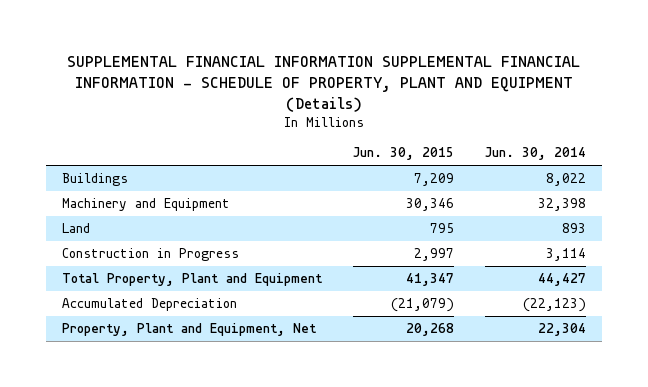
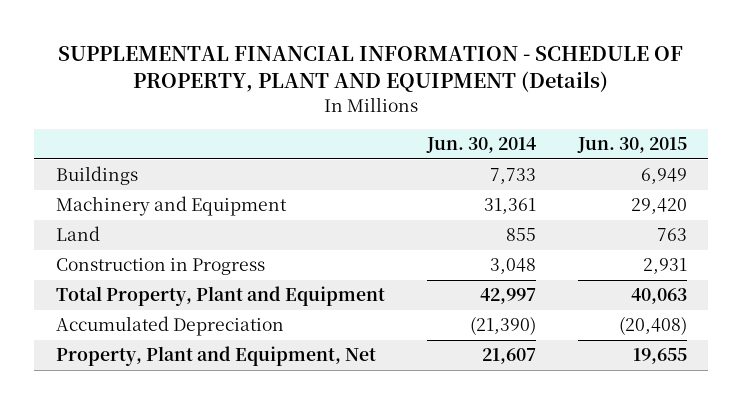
[67,56,581,112] SUPPLEMENTAL FINANCIAL INFORMATION SUPPLEMENTAL FINANCIAL INFORMATION - SCHEDULE OF PROPERTY, PLANT AND EQUIPMENT (Details) -> [58,46,684,93] SUPPLEMENTAL FINANCIAL INFORMATION - SCHEDULE OF PROPERTY, PLANT AND EQUIPMENT (Details)
[414,173,455,187] 7,209 -> [641,168,688,185] 6,949
[546,173,587,187] 8,022 -> [489,168,536,185] 7,733
[406,198,455,212] 30,346 -> [631,198,688,215] 29,420
[538,198,587,212] 32,398 -> [483,198,536,215] 31,361
[430,223,455,234] 795 -> [657,228,688,242] 763
[562,223,587,234] 893 -> [505,228,536,242] 855
[414,248,455,262] 2,997 -> [643,258,688,275] 2,931
[546,248,587,262] 3,114 -> [489,258,536,275] 3,048
[406,273,455,287] 41,347 -> [631,288,688,305] 40,063
[538,273,587,287] 44,427 -> [479,288,536,305] 42,997
[391,298,455,313] (21,079) -> [619,316,688,336] (20,408)
[523,298,587,313] (22,123) -> [469,316,536,336] (21,390)
[406,323,455,337] 20,268 -> [633,348,688,365] 19,655
[538,323,587,337] 22,304 -> [481,348,536,365] 21,607

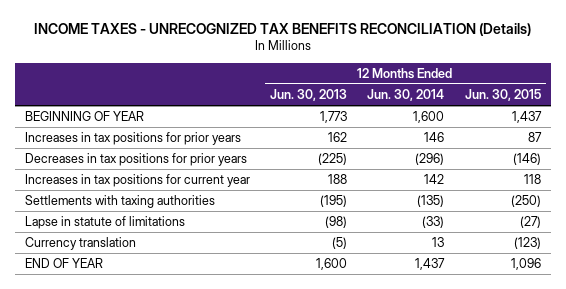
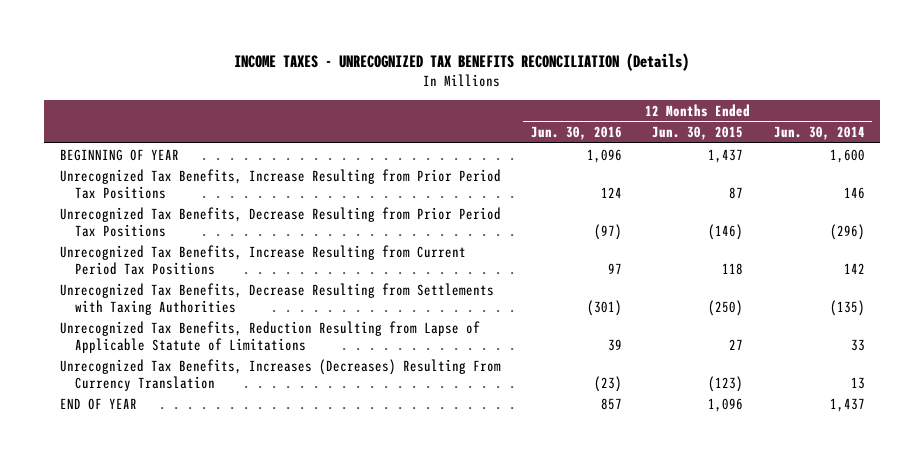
[270,89,348,102] Jun. 30, 2013 -> none
none -> [530,126,622,141] Jun. 30, 2016
[24,132,241,146] Increases in tax positions for prior years -> [59,168,501,199] Unrecognized Tax Benefits, Increase Resulting from Prior Period Tax Positions
[24,153,247,167] Decreases in tax positions for prior years -> [59,206,501,237] Unrecognized Tax Benefits, Decrease Resulting from Prior Period Tax Positions
[24,174,250,188] Increases in tax positions for current year -> [59,244,466,275] Unrecognized Tax Benefits, Increase Resulting from Current Period Tax Positions
[24,195,215,209] Settlements with taxing authorities -> [59,282,494,315] Unrecognized Tax Benefits, Decrease Resulting from Settlements with Taxing Authorities
[24,216,185,230] Lapse in statute of limitations -> [59,320,480,353] Unrecognized Tax Benefits, Reduction Resulting from Lapse of Applicable Statute of Limitations
[422,216,445,229] (33) -> [850,338,865,351] 33
[519,216,541,229] (27) -> [729,338,744,350] 27
[24,237,136,251] Currency translation -> [59,358,501,391] Unrecognized Tax Benefits, Increases (Decreases) Resulting From Currency Translation

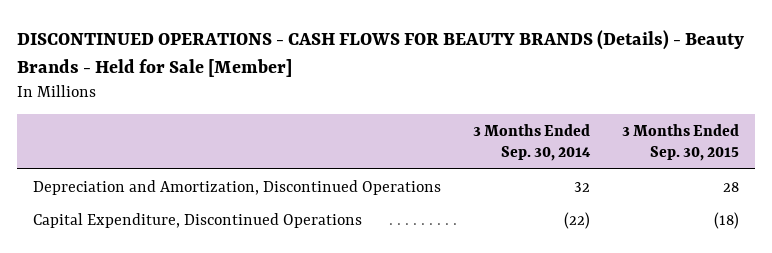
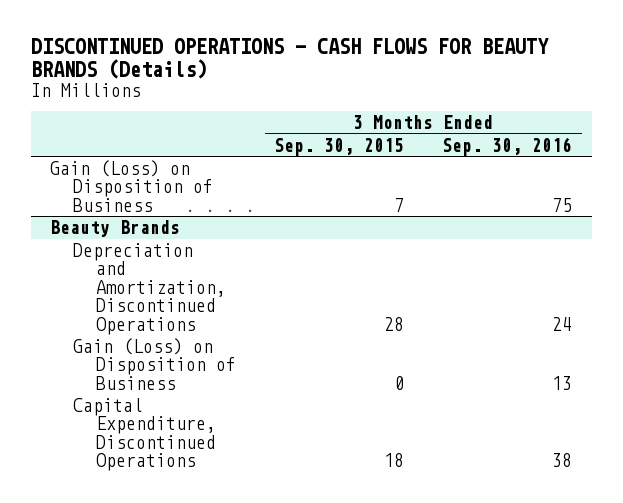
[17,29,745,77] DISCONTINUED OPERATIONS - CASH FLOWS FOR BEAUTY BRANDS (Details) - Beauty Brands - Held for Sale [Member] -> [31,37,550,79] DISCONTINUED OPERATIONS - CASH FLOWS FOR BEAUTY BRANDS (Details)
[472,123,591,162] 3 Months Ended Sep. 30, 2014 -> none
none -> [442,136,573,156] Sep. 30, 2016
none -> [50,160,214,212] Gain (Loss) on Disposition of Business
none -> [50,220,181,238] Beauty Brands
none -> [73,338,237,390] Gain (Loss) on Disposition of Business
[713,211,739,229] (18) -> [384,453,405,468] 18

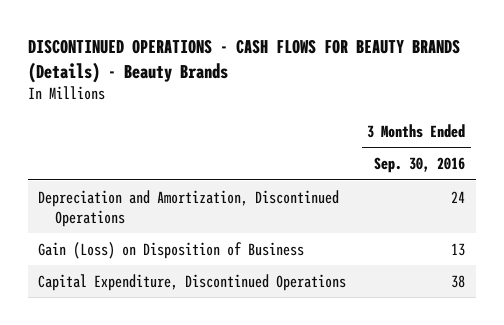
[31,37,550,79] DISCONTINUED OPERATIONS - CASH FLOWS FOR BEAUTY BRANDS (Details) -> [27,38,460,83] DISCONTINUED OPERATIONS - CASH FLOWS FOR BEAUTY BRANDS (Details) - Beauty Brands
[274,137,405,156] Sep. 30, 2015 -> none
[50,160,214,212] Gain (Loss) on Disposition of Business -> none
[50,220,181,238] Beauty Brands -> none

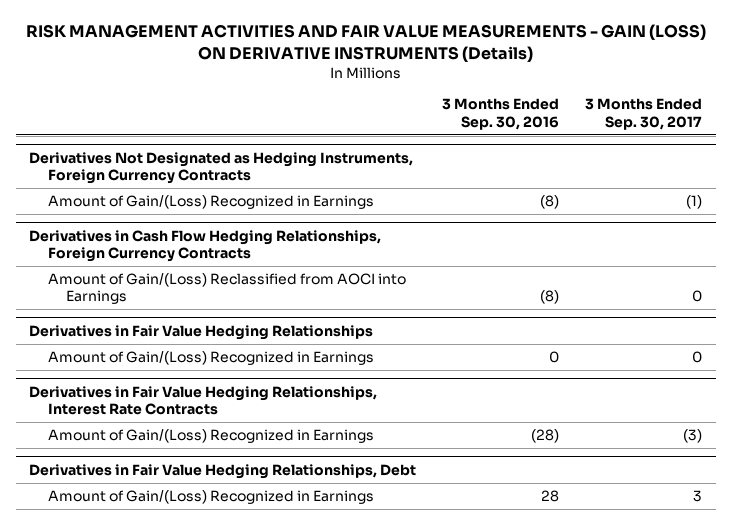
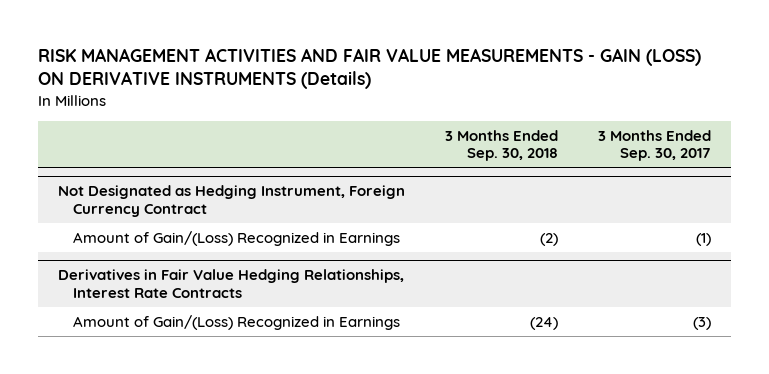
[442,98,560,130] 3 Months Ended Sep. 30, 2016 -> none
none -> [445,129,559,162] 3 Months Ended Sep. 30, 2018
[29,151,414,184] Derivatives Not Designated as Hedging Instruments, Foreign Currency Contracts -> [58,185,406,217] Not Designated as Hedging Instrument, Foreign Currency Contract
[29,229,382,262] Derivatives in Cash Flow Hedging Relationships, Foreign Currency Contracts -> none
[47,273,406,305] Amount of Gain/(Loss) Reclassified from AOCI into Earnings -> none
[29,324,374,340] Derivatives in Fair Value Hedging Relationships -> none
[47,351,374,366] Amount of Gain/(Loss) Recognized in Earnings -> none
[29,463,417,479] Derivatives in Fair Value Hedging Relationships, Debt -> none
[47,490,374,505] Amount of Gain/(Loss) Recognized in Earnings -> none

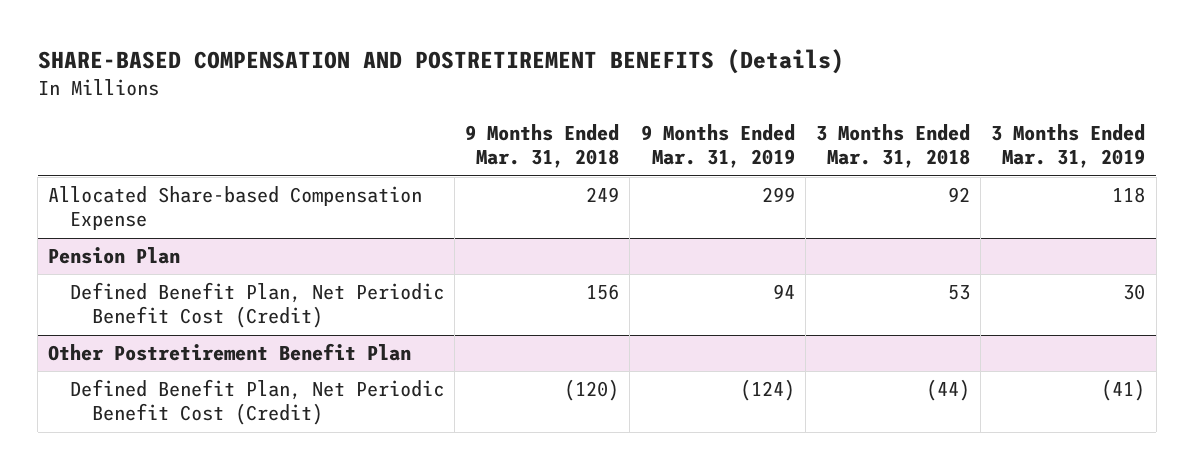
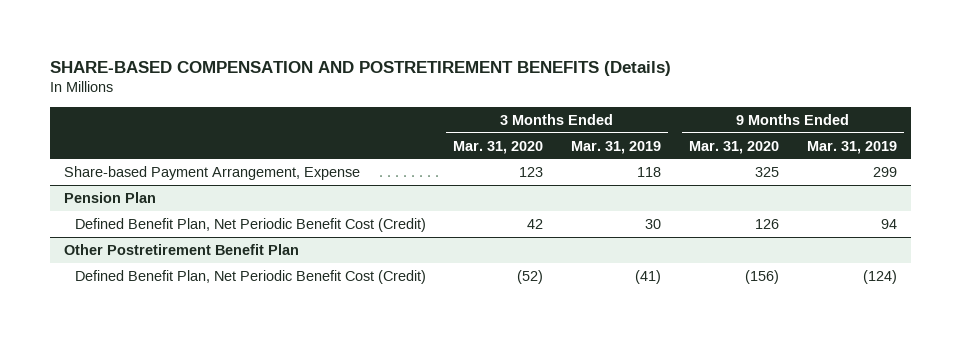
[465,124,620,169] 9 Months Ended Mar. 31, 2018 -> none
[816,124,971,169] 3 Months Ended Mar. 31, 2018 -> none
none -> [453,140,544,154] Mar. 31, 2020
none -> [689,140,780,154] Mar. 31, 2020
[48,186,423,231] Allocated Share-based Compensation Expense -> [63,165,360,180] Share-based Payment Arrangement, Expense

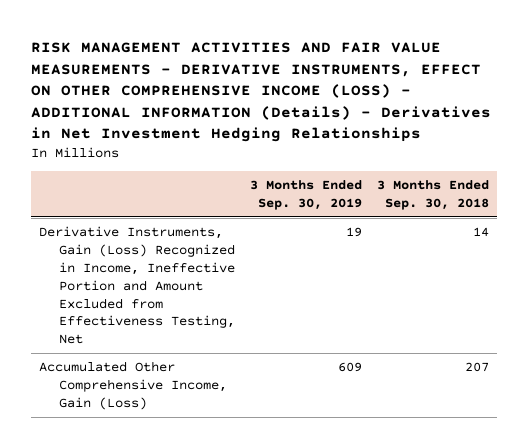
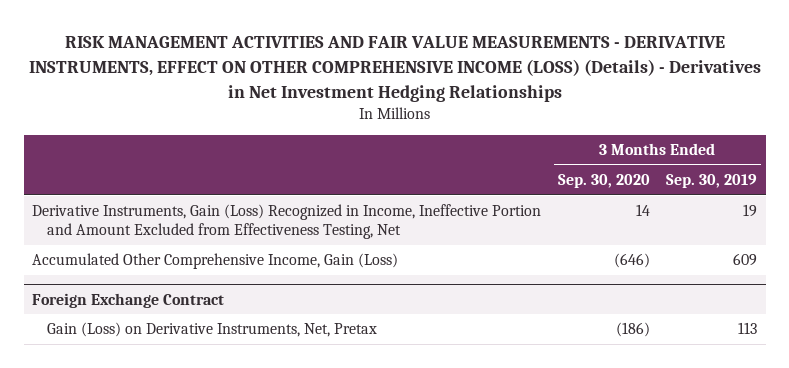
[31,42,492,143] RISK MANAGEMENT ACTIVITIES AND FAIR VALUE MEASUREMENTS - DERIVATIVE INSTRUMENTS, EFFECT ON OTHER COMPREHENSIVE INCOME (LOSS) - ADDITIONAL INFORMATION (Details) - Derivatives in Net Investment Hedging Relationships -> [28,36,761,102] RISK MANAGEMENT ACTIVITIES AND FAIR VALUE MEASUREMENTS - DERIVATIVE INSTRUMENTS, EFFECT ON OTHER COMPREHENSIVE INCOME (LOSS) (Details) - Derivatives in Net Investment Hedging Relationships
[377,179,490,210] 3 Months Ended Sep. 30, 2018 -> none
none -> [557,173,650,188] Sep. 30, 2020
none -> [32,292,225,308] Foreign Exchange Contract
none -> [47,322,378,338] Gain (Loss) on Derivative Instruments, Net, Pretax

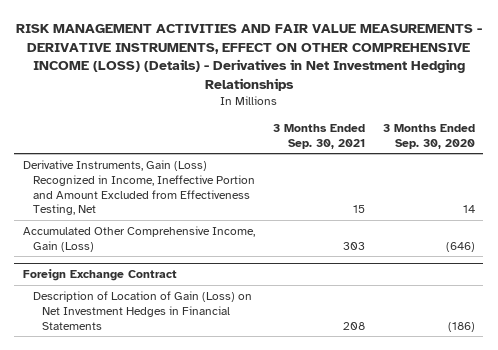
[666,173,758,188] Sep. 30, 2019 -> none
none -> [272,123,365,149] 3 Months Ended Sep. 30, 2021
[47,322,378,338] Gain (Loss) on Derivative Instruments, Net, Pretax -> [32,290,252,330] Description of Location of Gain (Loss) on Net Investment Hedges in Financial Statements

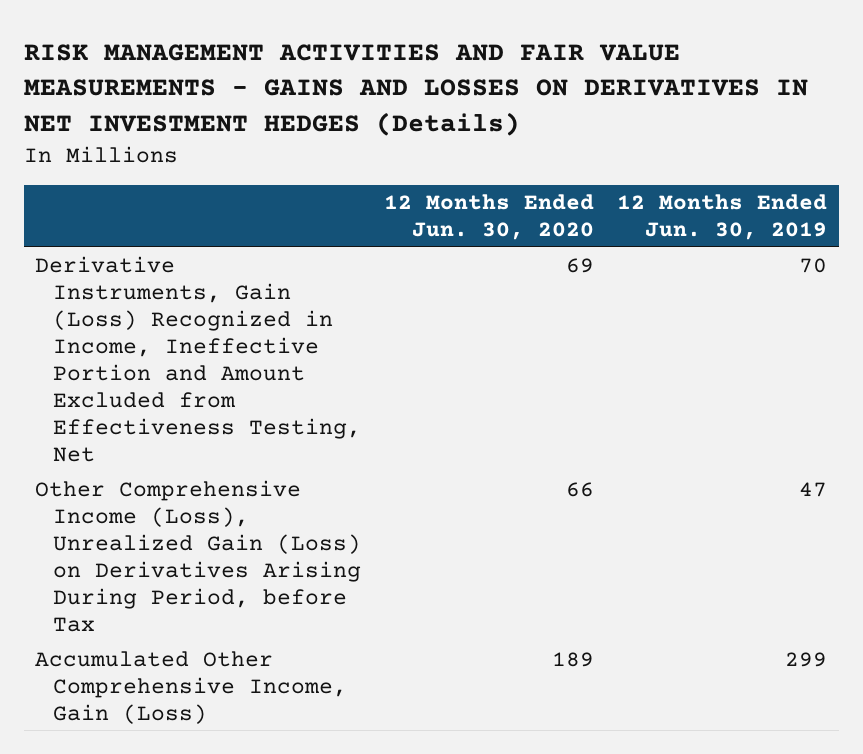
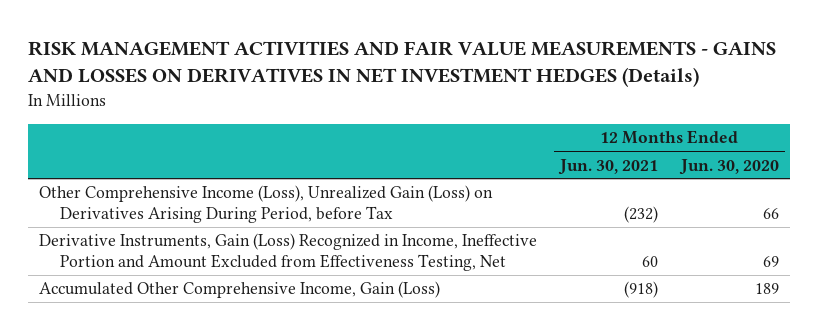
[617,194,828,241] 12 Months Ended Jun. 30, 2019 -> none
none -> [558,158,659,175] Jun. 30, 2021
[35,255,361,463] Derivative Instruments, Gain (Loss) Recognized in Income, Ineffective Portion and Amount Excluded from Effectiveness Testing, Net -> [39,233,538,271] Derivative Instruments, Gain (Loss) Recognized in Income, Ineffective Portion and Amount Excluded from Effectiveness Testing, Net

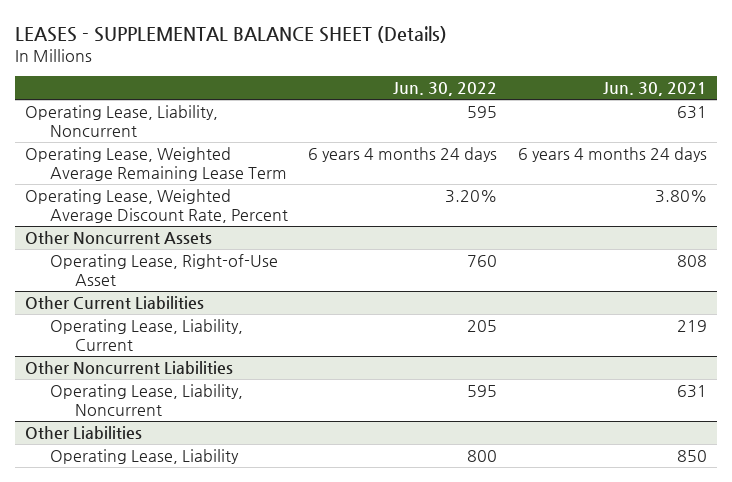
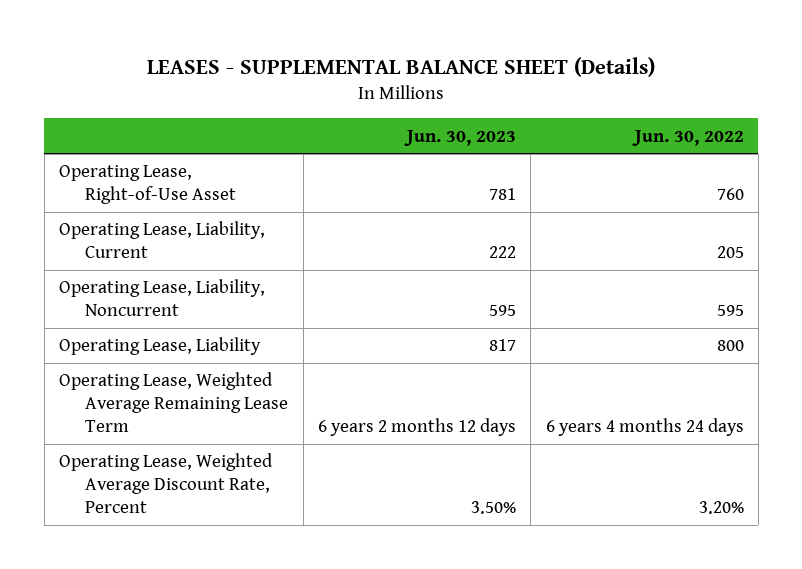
[602,82,707,97] Jun. 30, 2021 -> none
none -> [404,129,517,146] Jun. 30, 2023
[25,105,219,137] Operating Lease, Liability, Noncurrent -> none
[25,231,213,246] Other Noncurrent Assets -> none
[25,296,205,310] Other Current Liabilities -> none
[25,361,234,376] Other Noncurrent Liabilities -> none
[25,426,143,440] Other Liabilities -> none
[25,147,288,181] Operating Lease, Weighted Average Remaining Lease Term -> [58,372,289,433] Operating Lease, Weighted Average Remaining Lease Term
[25,189,289,223] Operating Lease, Weighted Average Discount Rate, Percent -> [58,453,273,514] Operating Lease, Weighted Average Discount Rate, Percent

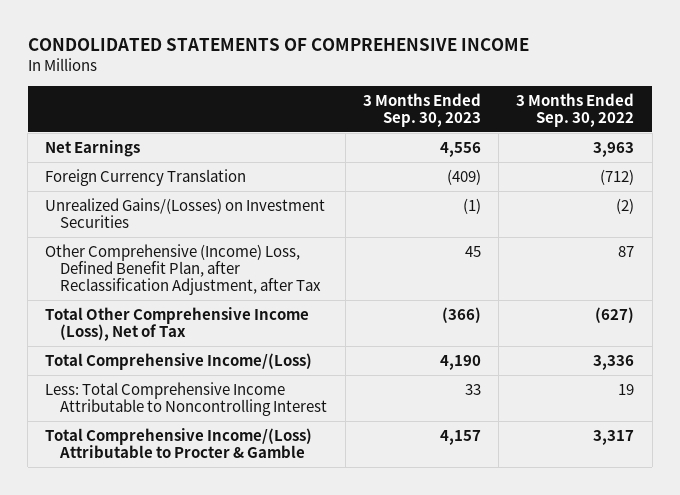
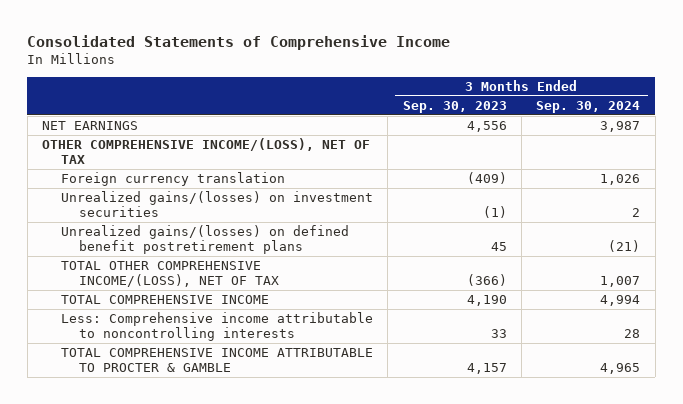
[27,37,529,51] CONDOLIDATED STATEMENTS OF COMPREHENSIVE INCOME -> [27,35,451,51] Consolidated Statements of Comprehensive Income
[516,92,635,127] 3 Months Ended Sep. 30, 2022 -> none
none -> [536,100,641,113] Sep. 30, 2024
[45,139,141,157] Net Earnings -> [42,121,139,131] NET EARNINGS
none -> [42,138,371,165] OTHER COMPREHENSIVE INCOME/(LOSS), NET OF TAX
[45,168,247,186] Foreign Currency Translation -> [60,172,285,187] Foreign currency translation
[45,197,326,229] Unrealized Gains/(Losses) on Investment Securities -> [60,191,373,218] Unrealized gains/(losses) on investment securities
[45,243,322,296] Other Comprehensive (Income) Loss, Defined Benefit Plan, after Reclassification Adjustment, after Tax -> [60,225,349,255] Unrealized gains/(losses) on defined benefit postretirement plans
[45,306,310,342] Total Other Comprehensive Income (Loss), Net of Tax -> [60,261,279,288] TOTAL OTHER COMPREHENSIVE INCOME/(LOSS), NET OF TAX
[45,352,313,370] Total Comprehensive Income/(Loss) -> [60,295,269,305] TOTAL COMPREHENSIVE INCOME
[45,381,328,417] Less: Total Comprehensive Income Attributable to Noncontrolling Interest -> [60,312,373,342] Less: Comprehensive income attributable to noncontrolling interests
[45,427,313,459] Total Comprehensive Income/(Loss) Attributable to Procter & Gamble -> [60,348,373,373] TOTAL COMPREHENSIVE INCOME ATTRIBUTABLE TO PROCTER & GAMBLE

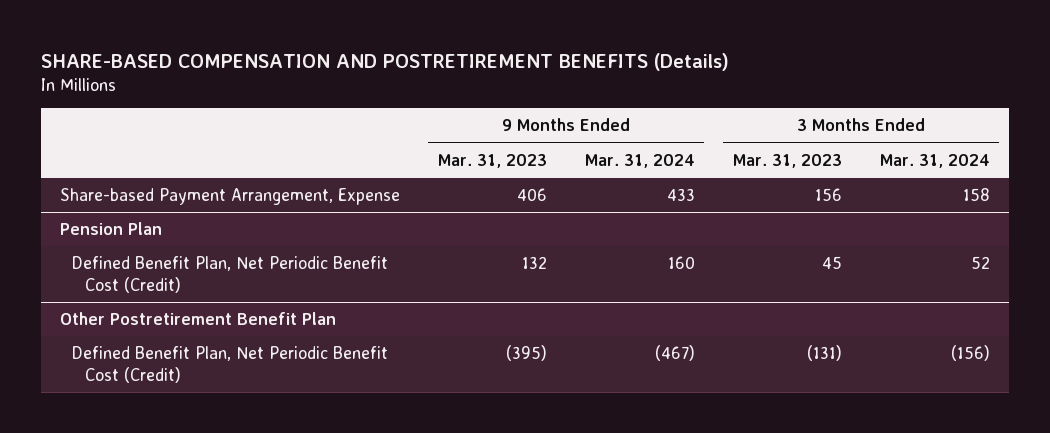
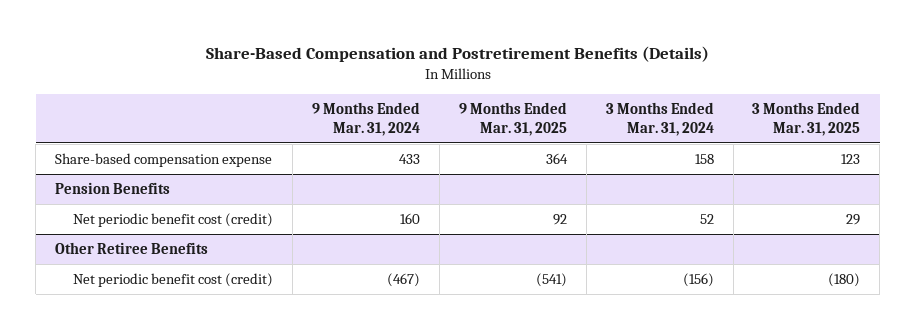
[40,52,729,71] SHARE-BASED COMPENSATION AND POSTRETIREMENT BENEFITS (Details) -> [205,46,709,63] Share-Based Compensation and Postretirement Benefits (Details)
[437,153,547,168] Mar. 31, 2023 -> none
[732,153,842,168] Mar. 31, 2023 -> none
none -> [458,102,567,137] 9 Months Ended Mar. 31, 2025
none -> [752,102,861,137] 3 Months Ended Mar. 31, 2025
[59,188,400,206] Share-based Payment Arrangement, Expense -> [55,152,273,167] Share-based compensation expense
[59,222,162,236] Pension Plan -> [55,181,171,194] Pension Benefits
[72,256,389,294] Defined Benefit Plan, Net Periodic Benefit Cost (Credit) -> [73,212,274,227] Net periodic benefit cost (credit)
[59,312,336,326] Other Postretirement Benefit Plan -> [55,241,209,254] Other Retiree Benefits
[72,346,389,384] Defined Benefit Plan, Net Periodic Benefit Cost (Credit) -> [73,272,274,287] Net periodic benefit cost (credit)

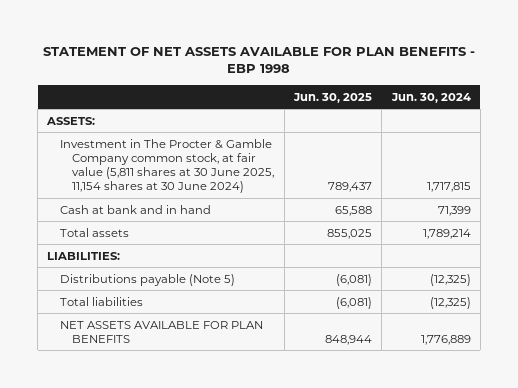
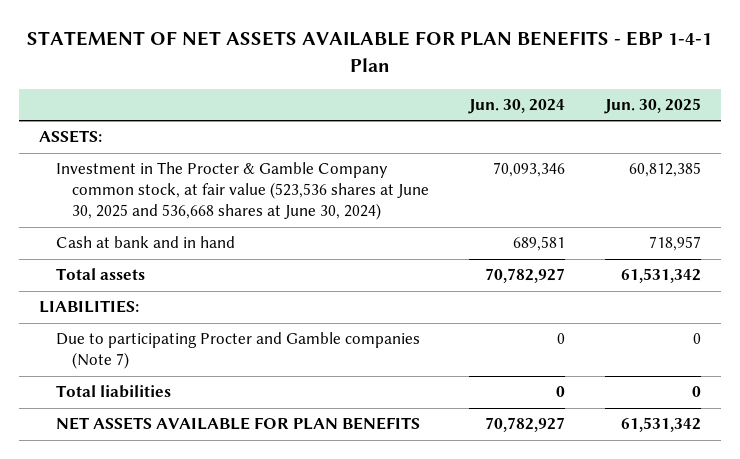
[43,46,476,74] STATEMENT OF NET ASSETS AVAILABLE FOR PLAN BENEFITS - EBP 1998 -> [27,31,713,72] STATEMENT OF NET ASSETS AVAILABLE FOR PLAN BENEFITS - EBP 1-4-1 Plan
[59,138,275,194] Investment in The Procter & Gamble Company common stock, at fair value (5,811 shares at 30 June 2025, 11,154 shares at 30 June 2024) -> [55,162,429,221] Investment in The Procter & Gamble Company common stock, at fair value (523,536 shares at June 30, 2025 and 536,668 shares at June 30, 2024)
[328,182,373,193] 789,437 -> [629,162,702,178] 60,812,385
[426,182,471,193] 1,717,815 -> [493,162,566,178] 70,093,346
[335,205,373,216] 65,588 -> [649,236,702,252] 718,957
[437,205,471,216] 71,399 -> [513,236,566,252] 689,581
[327,228,373,239] 855,025 -> [621,268,702,284] 61,531,342
[422,228,471,239] 1,789,214 -> [485,268,566,284] 70,782,927
[59,273,235,286] Distributions payable (Note 5) -> none
none -> [55,332,420,370] Due to participating Procter and Gamble companies (Note 7)
[336,296,373,309] (6,081) -> [692,386,702,398] 0
[429,296,471,309] (12,325) -> [556,386,566,398] 0
[325,334,373,345] 848,944 -> [621,417,702,433] 61,531,342
[420,334,471,345] 1,776,889 -> [485,417,566,433] 70,782,927

